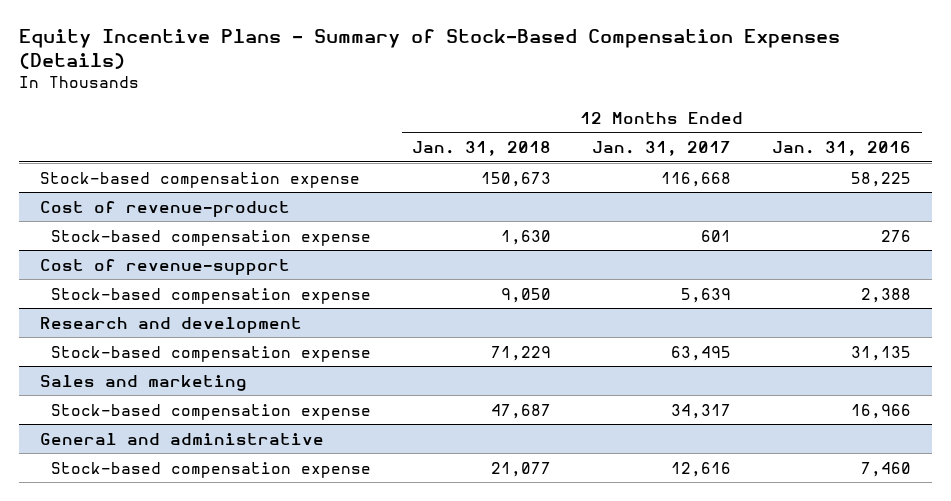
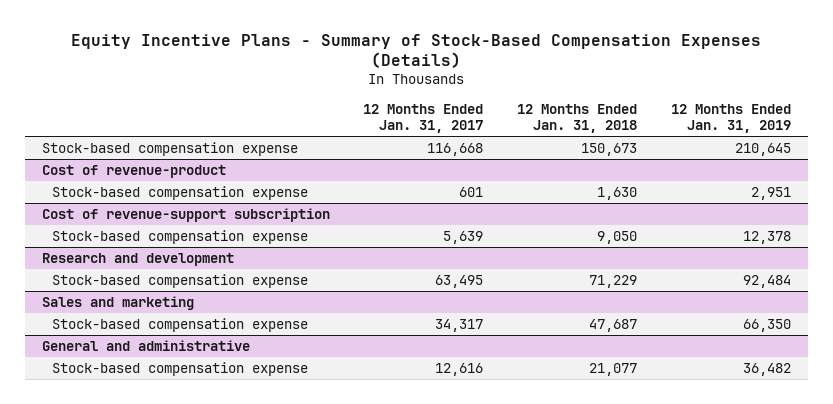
[772,141,912,157] Jan. 31, 2016 -> none
none -> [670,103,791,133] 12 Months Ended Jan. 31, 2019
[39,258,290,275] Cost of revenue-support -> [41,208,330,223] Cost of revenue-support subscription

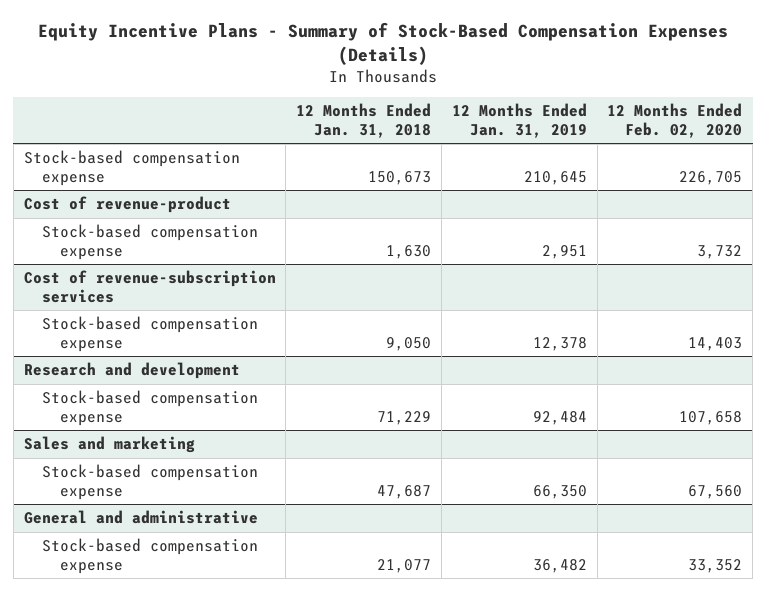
[363,103,484,133] 12 Months Ended Jan. 31, 2017 -> none
none -> [607,103,743,138] 12 Months Ended Feb. 02, 2020
[41,208,330,223] Cost of revenue-support subscription -> [23,270,276,303] Cost of revenue-subscription services

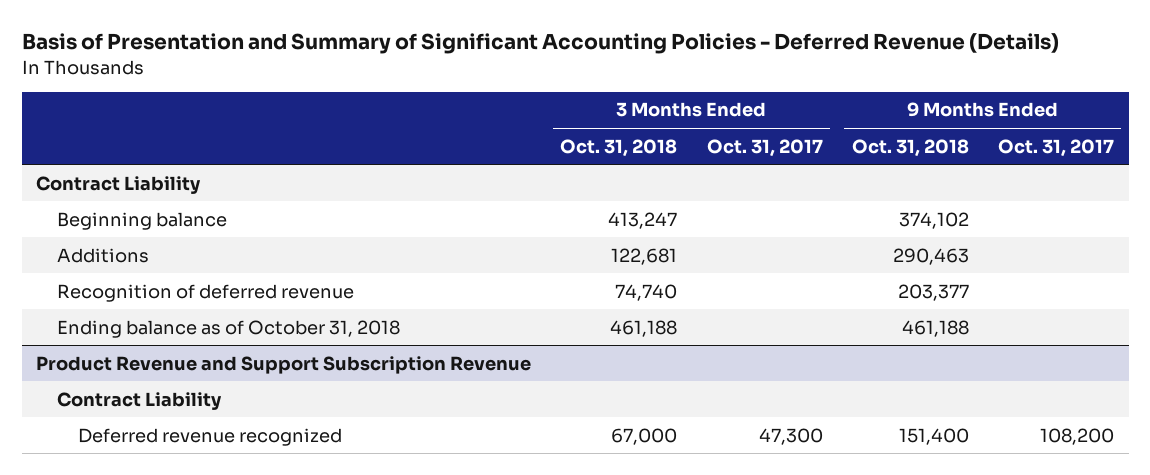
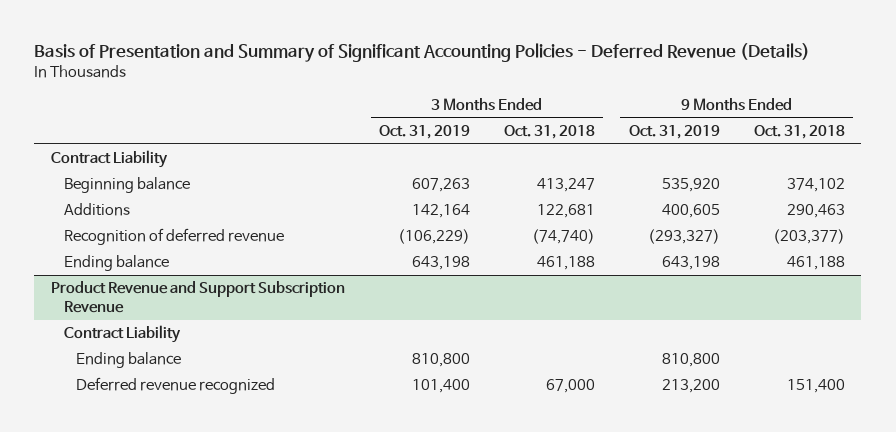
[706,138,823,157] Oct. 31, 2017 -> none
[998,138,1115,157] Oct. 31, 2017 -> none
none -> [379,124,471,139] Oct. 31, 2019
none -> [628,124,720,139] Oct. 31, 2019
[615,283,678,301] 74,740 -> [531,229,595,245] (74,740)
[897,283,969,301] 203,377 -> [772,229,845,245] (203,377)
[56,319,400,338] Ending balance as of October 31, 2018 -> [63,255,169,272] Ending balance
none -> [76,352,182,369] Ending balance

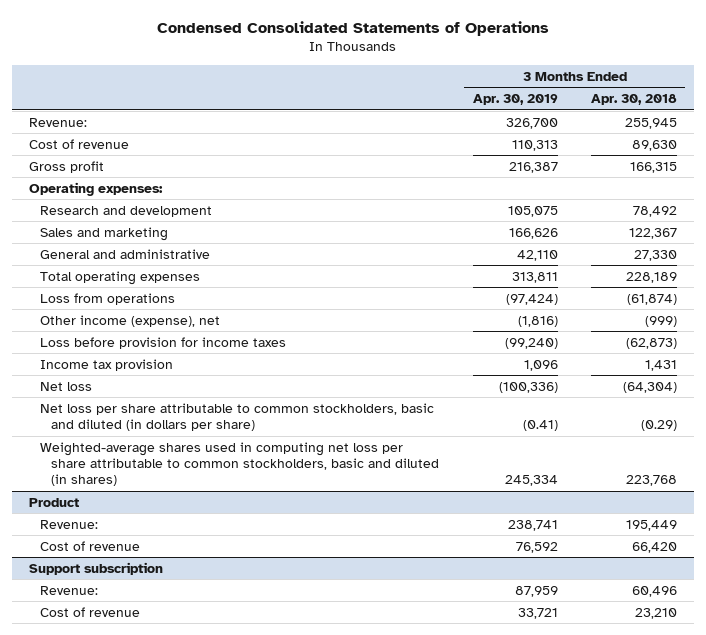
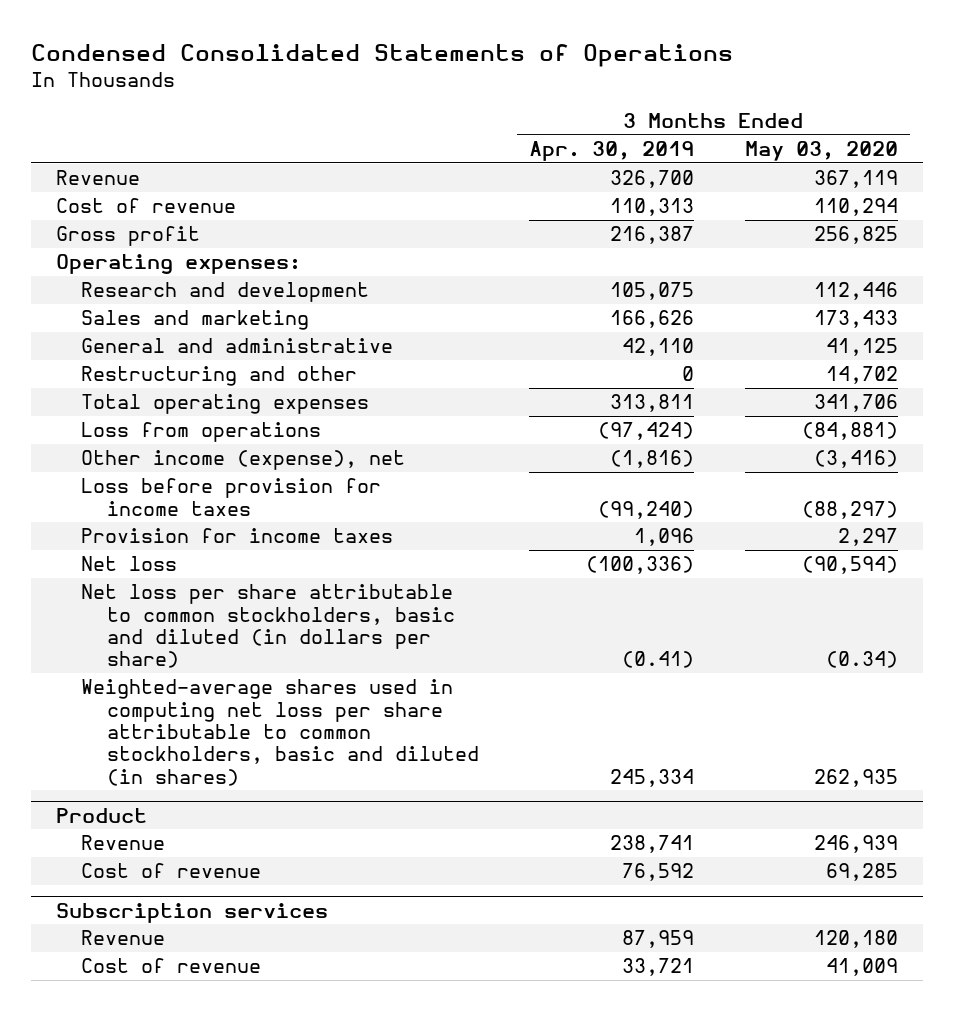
[591,93,678,105] Apr. 30, 2018 -> none
none -> [744,141,898,162] May 03, 2020
[28,117,87,127] Revenue: -> [56,170,141,186] Revenue
none -> [81,366,358,387] Restructuring and other
[40,358,174,371] Income tax provision -> [81,528,394,544] Provision for income taxes
[40,519,99,529] Revenue: -> [81,835,166,851] Revenue
[28,561,163,575] Support subscription -> [56,902,329,923] Subscription services
[40,585,99,595] Revenue: -> [81,930,166,946] Revenue

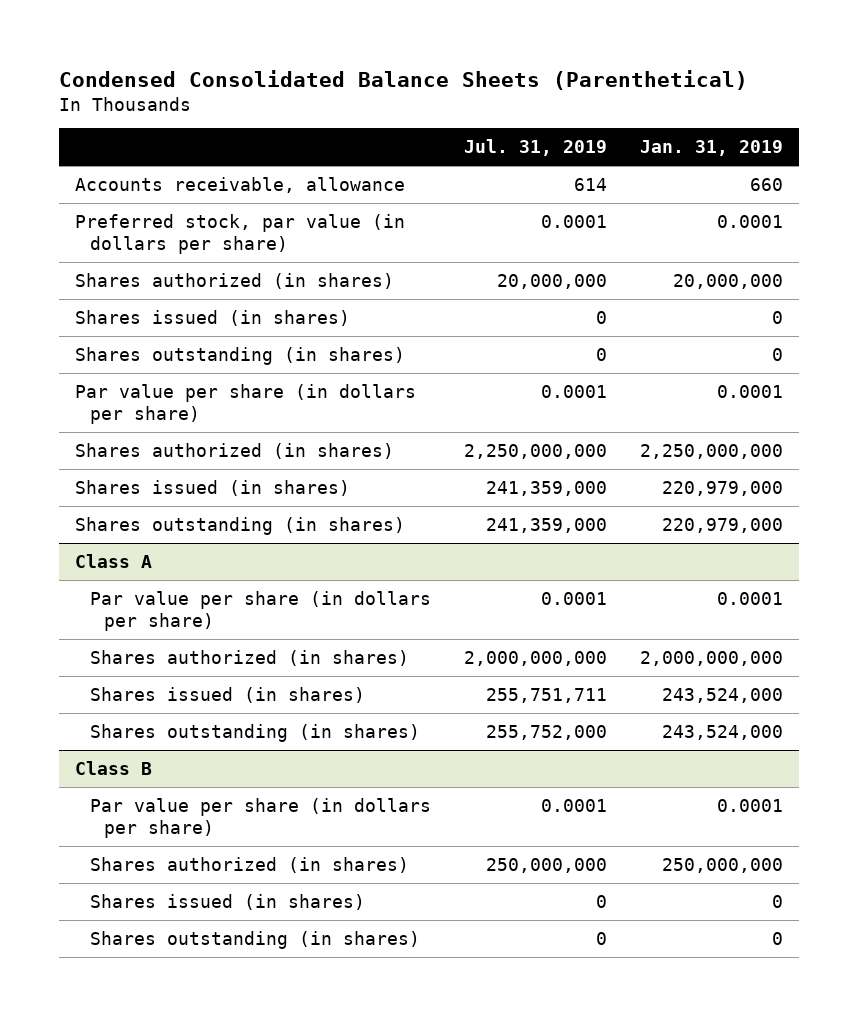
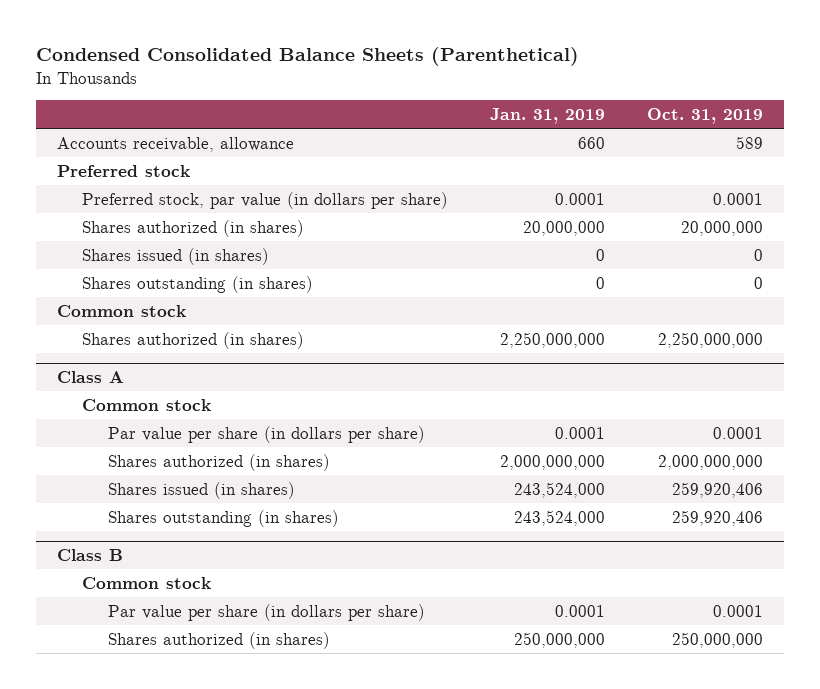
[463,139,607,157] Jul. 31, 2019 -> none
none -> [647,108,764,125] Oct. 31, 2019
none -> [56,164,190,177] Preferred stock
[75,383,417,425] Par value per share (in dollars per share) -> none
none -> [56,304,186,317] Common stock
[75,479,351,496] Shares issued (in shares) -> none
[75,516,406,535] Shares outstanding (in shares) -> none
none -> [82,398,212,411] Common stock
none -> [82,576,212,589] Common stock
[89,893,365,910] Shares issued (in shares) -> none
[89,930,420,949] Shares outstanding (in shares) -> none

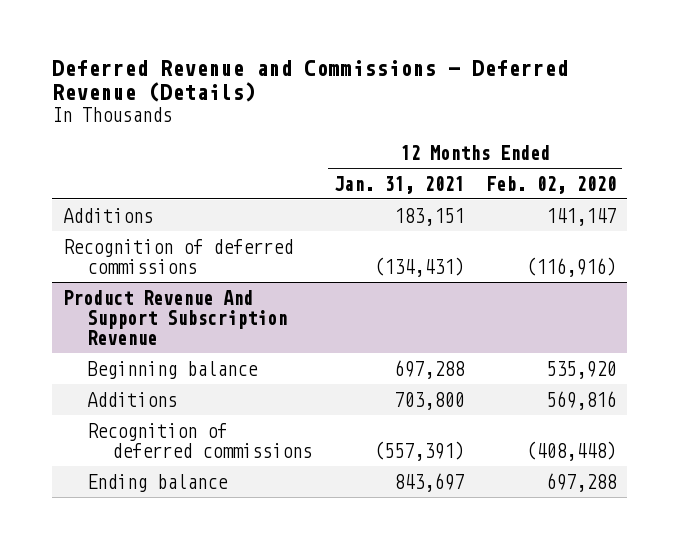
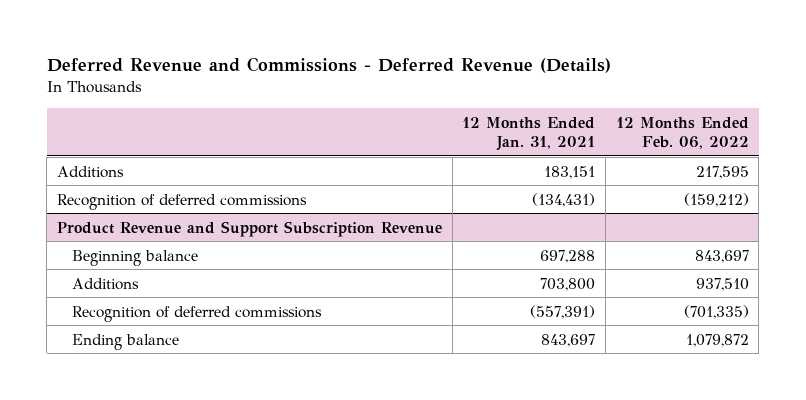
[485,175,616,194] Feb. 02, 2020 -> none
none -> [615,116,749,149] 12 Months Ended Feb. 06, 2022
[62,289,288,346] Product Revenue And Support Subscription Revenue -> [57,220,443,237] Product Revenue and Support Subscription Revenue

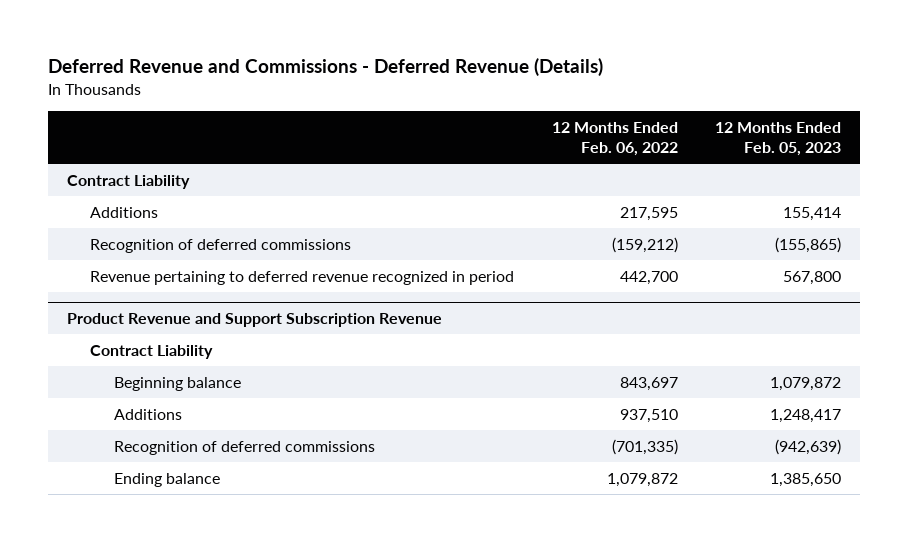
[462,116,596,151] 12 Months Ended Jan. 31, 2021 -> none
none -> [715,121,842,156] 12 Months Ended Feb. 05, 2023
none -> [66,174,190,189] Contract Liability
none -> [90,270,515,285] Revenue pertaining to deferred revenue recognized in period
none -> [90,344,214,359] Contract Liability

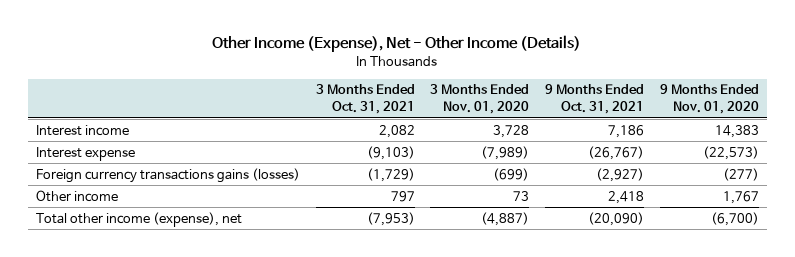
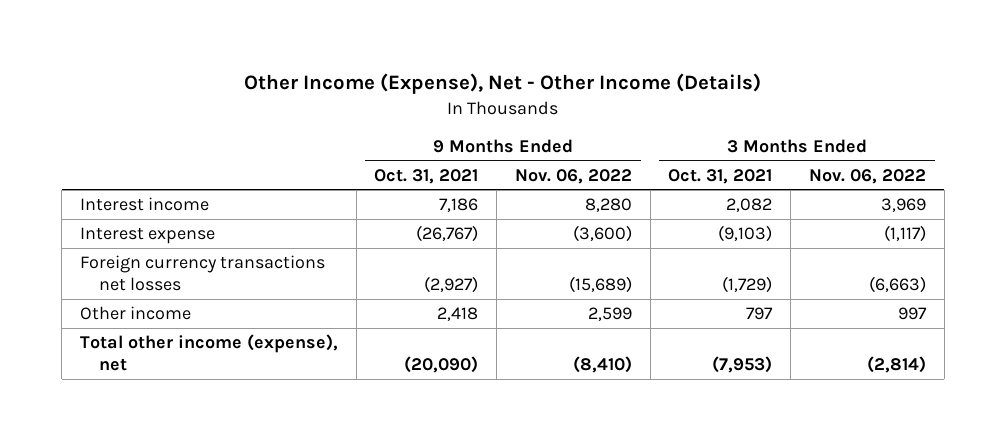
[430,84,530,115] 3 Months Ended Nov. 01, 2020 -> none
[660,84,760,115] 9 Months Ended Nov. 01, 2020 -> none
none -> [514,168,632,184] Nov. 06, 2022
none -> [808,168,926,184] Nov. 06, 2022
[35,167,300,183] Foreign currency transactions gains (losses) -> [79,255,325,291] Foreign currency transactions net losses

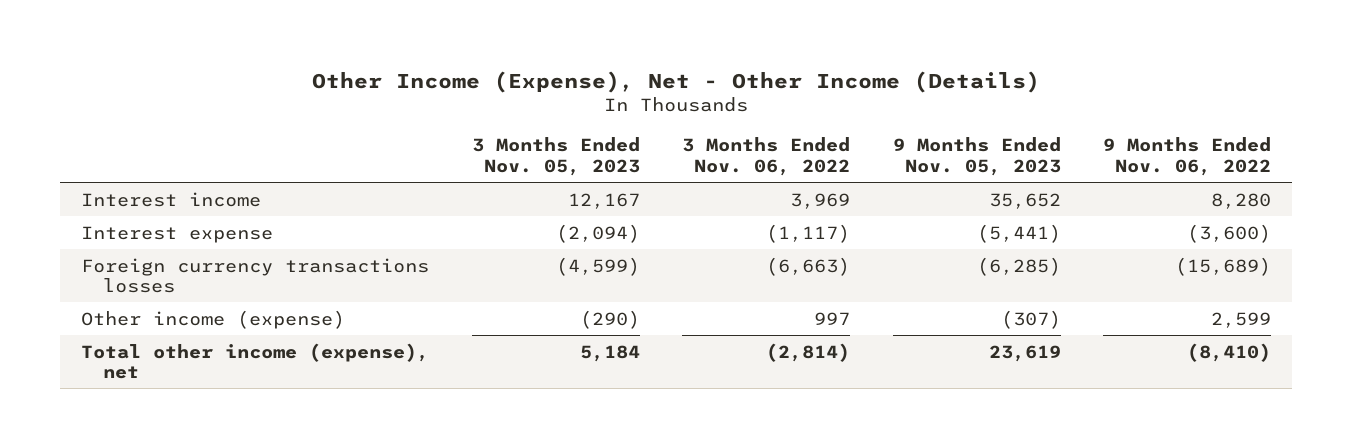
[374,168,479,184] Oct. 31, 2021 -> none
[668,168,773,184] Oct. 31, 2021 -> none
none -> [471,137,640,176] 3 Months Ended Nov. 05, 2023
none -> [892,137,1061,176] 9 Months Ended Nov. 05, 2023
[79,255,325,291] Foreign currency transactions net losses -> [81,257,430,293] Foreign currency transactions losses
[79,306,191,321] Other income -> [81,309,346,329] Other income (expense)

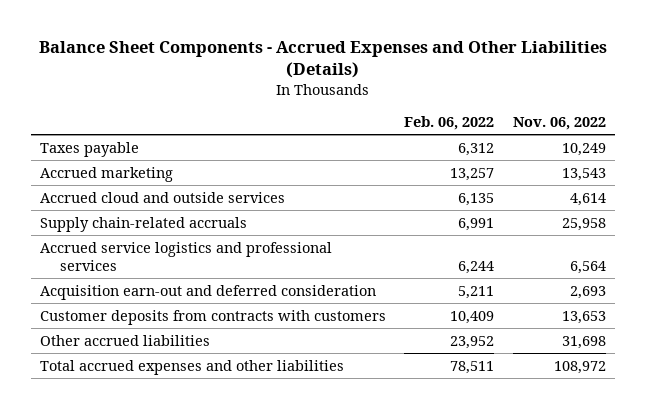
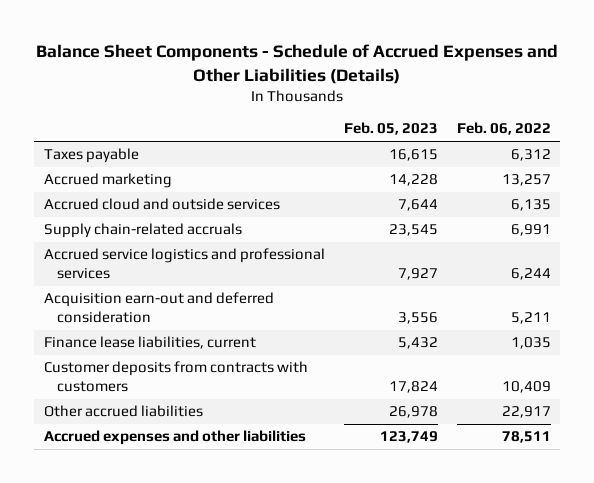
[38,40,607,79] Balance Sheet Components - Accrued Expenses and Other Liabilities (Details) -> [36,44,559,84] Balance Sheet Components - Schedule of Accrued Expenses and Other Liabilities (Details)
[512,117,606,131] Nov. 06, 2022 -> none
none -> [343,122,438,136] Feb. 05, 2023
none -> [43,336,256,350] Finance lease liabilities, current
[450,335,495,349] 23,952 -> [501,406,551,419] 22,917
[39,359,344,375] Total accrued expenses and other liabilities -> [43,430,306,446] Accrued expenses and other liabilities

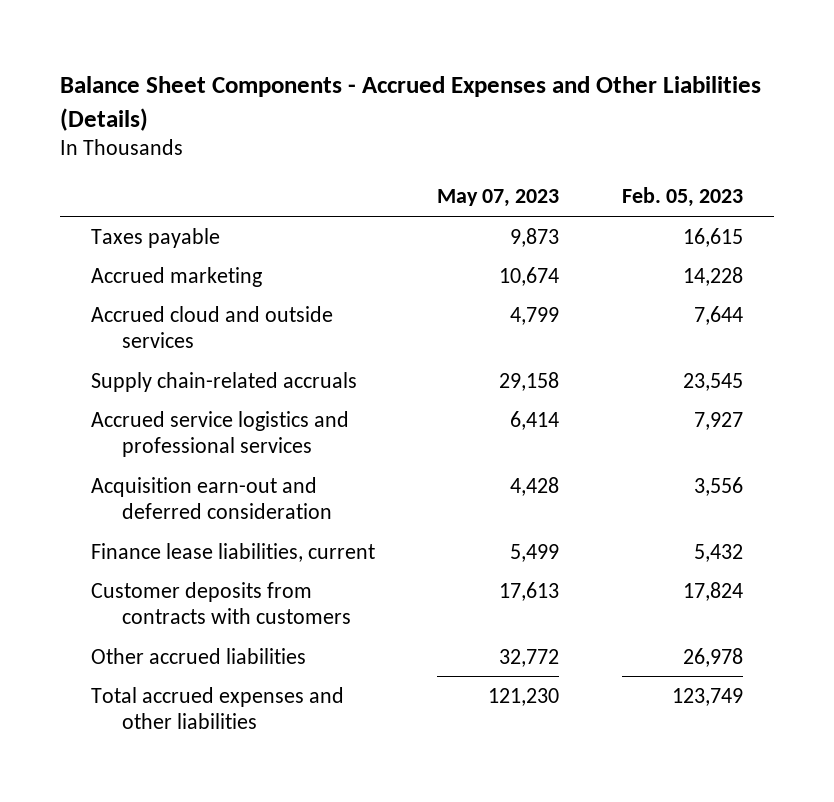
[36,44,559,84] Balance Sheet Components - Schedule of Accrued Expenses and Other Liabilities (Details) -> [60,76,762,131] Balance Sheet Components - Accrued Expenses and Other Liabilities (Details)
[456,122,551,136] Feb. 06, 2022 -> none
none -> [437,189,560,208] May 07, 2023
[43,430,306,446] Accrued expenses and other liabilities -> [91,686,345,729] Total accrued expenses and other liabilities

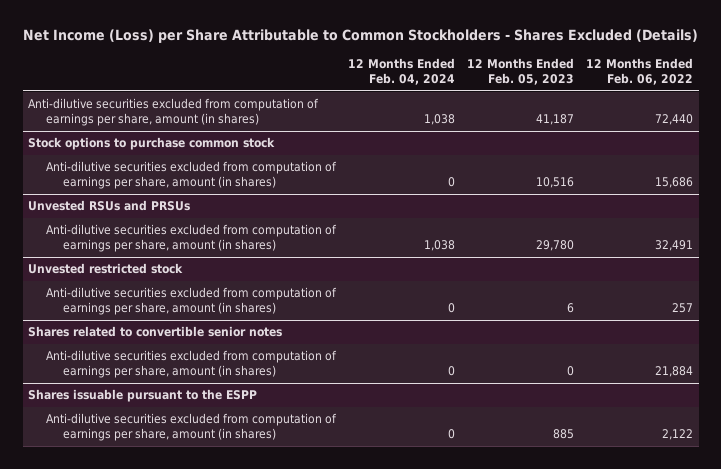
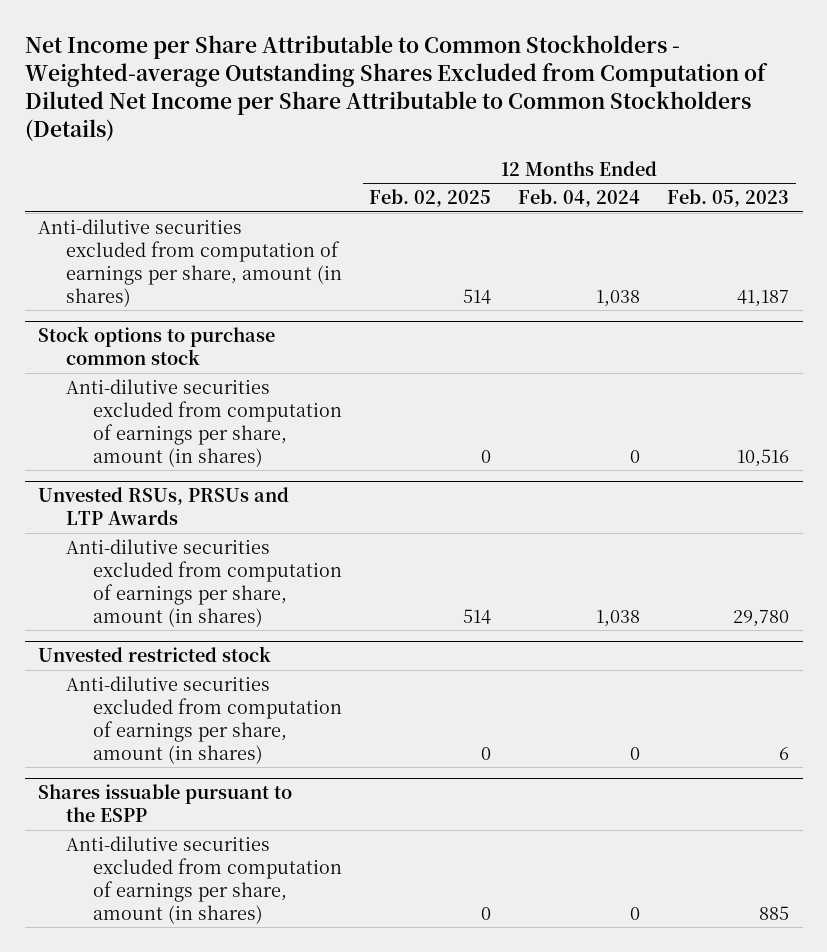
[22,29,698,44] Net Income (Loss) per Share Attributable to Common Stockholders - Shares Excluded (Details) -> [24,34,768,141] Net Income per Share Attributable to Common Stockholders - Weighted-average Outstanding Shares Excluded from Computation of Diluted Net Income per Share Attributable to Common Stockholders (Details)
[585,58,693,85] 12 Months Ended Feb. 06, 2022 -> none
none -> [369,189,492,208] Feb. 02, 2025
[28,200,191,212] Unvested RSUs and PRSUs -> [38,487,290,526] Unvested RSUs, PRSUs and LTP Awards
[28,326,283,338] Shares related to convertible senior notes -> none
[45,350,337,378] Anti-dilutive securities excluded from computation of earnings per share, amount (in shares) -> none

